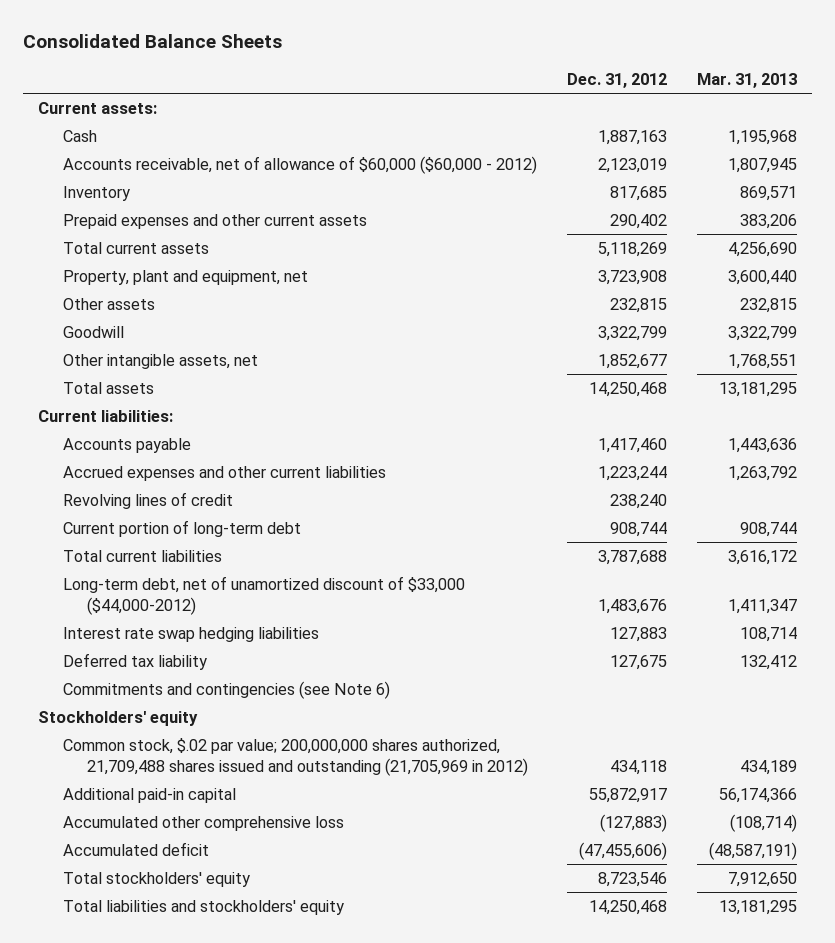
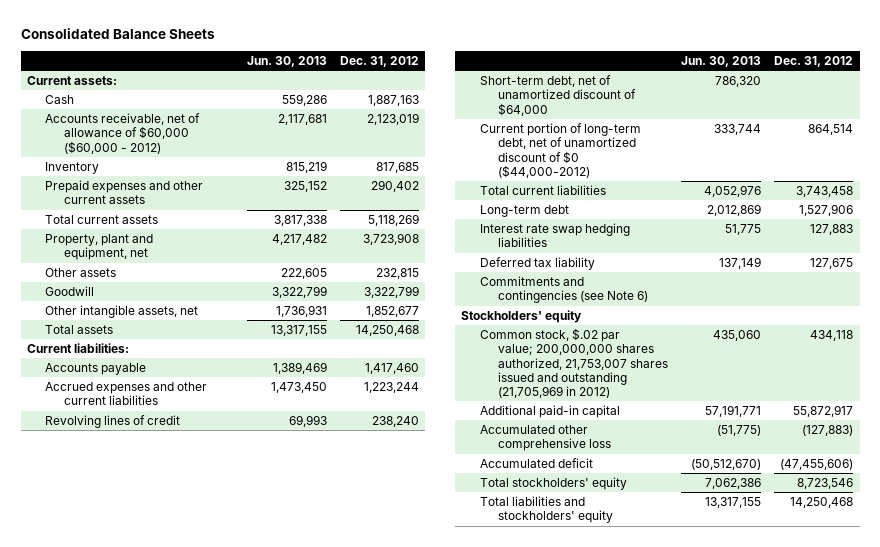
[696,72,797,88] Mar. 31, 2013 -> none
none -> [246,55,327,67] Jun. 30, 2013
none -> [479,74,637,116] Short-term debt, net of unamortized discount of $64,000
[62,520,301,538] Current portion of long-term debt -> [479,122,641,178] Current portion of long-term debt, net of unamortized discount of $0 ($44,000-2012)
[609,522,667,538] 908,744 -> [808,123,854,135] 864,514
[597,550,667,566] 3,787,688 -> [796,185,854,197] 3,743,458
[62,576,465,616] Long-term debt, net of unamortized discount of $33,000 ($44,000-2012) -> [479,204,569,217] Long-term debt
[597,599,667,615] 1,483,676 -> [799,203,854,216] 1,527,906
[62,738,529,777] Common stock, $.02 par value; 200,000,000 shares authorized, 21,709,488 shares issued and outstanding (21,705,969 in 2012) -> [479,327,669,399] Common stock, $.02 par value; 200,000,000 shares authorized, 21,753,007 shares issued and outstanding (21,705,969 in 2012)

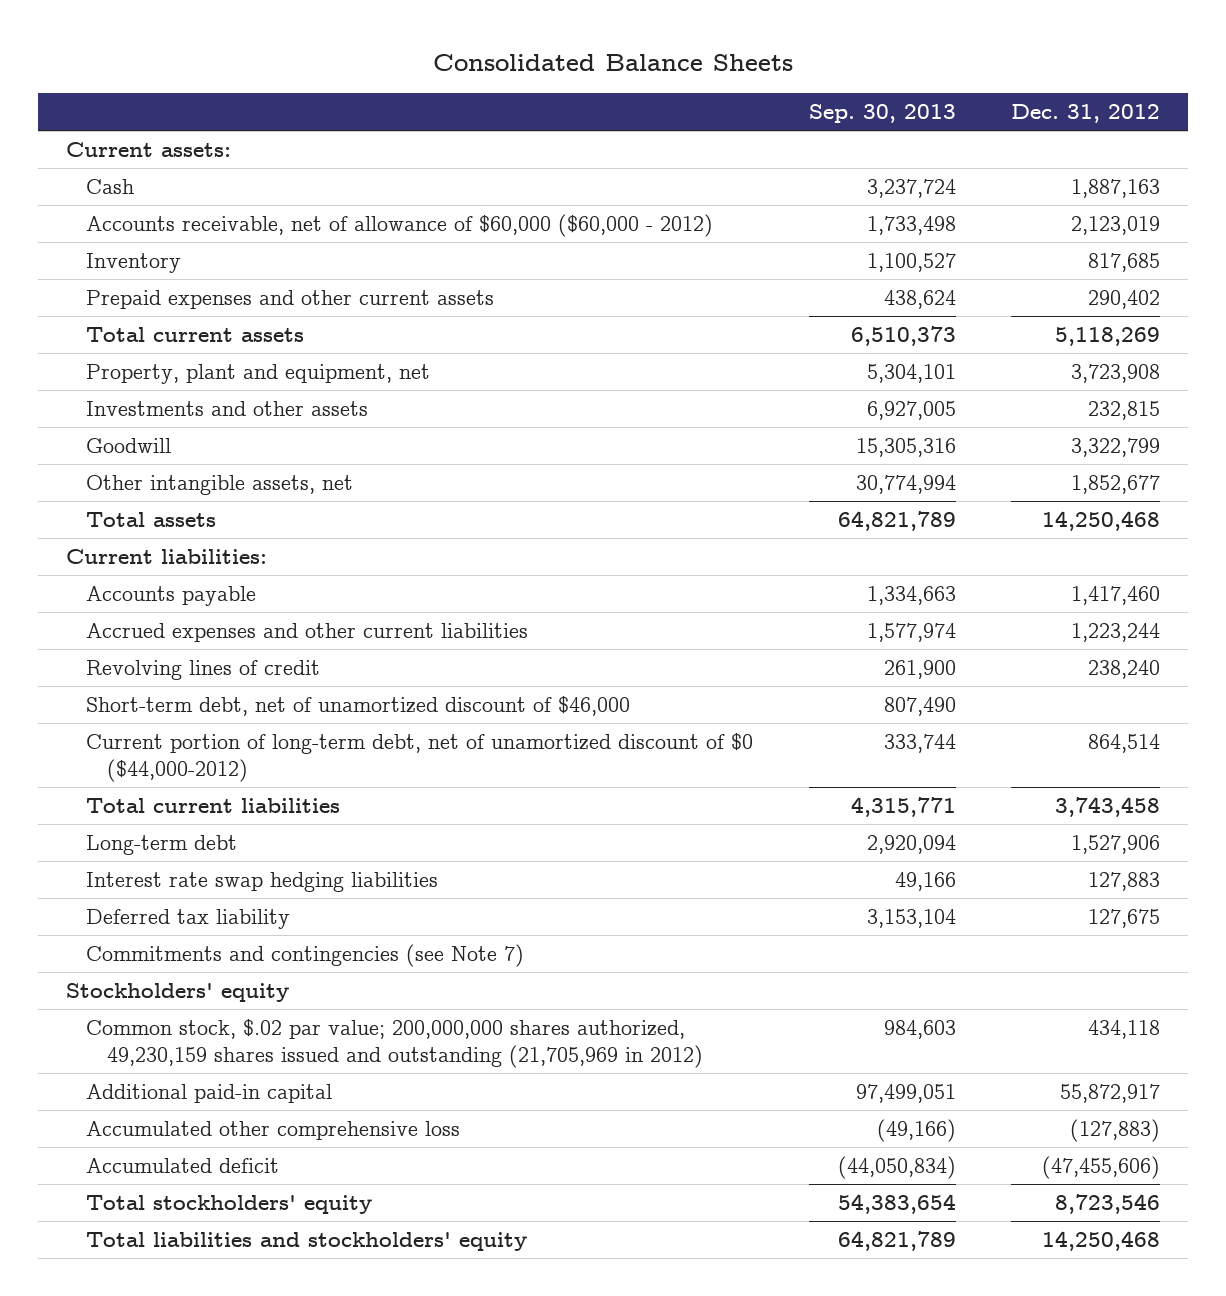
[246,55,327,67] Jun. 30, 2013 -> none
none -> [808,103,956,123] Sep. 30, 2013
[45,267,117,277] Other assets -> [86,401,369,417] Investments and other assets
[479,74,637,116] Short-term debt, net of unamortized discount of $64,000 -> [86,696,631,717] Short-term debt, net of unamortized discount of $46,000
[479,275,649,304] Commitments and contingencies (see Note 6) -> [86,944,525,968] Commitments and contingencies (see Note 7)
[479,327,669,399] Common stock, $.02 par value; 200,000,000 shares authorized, 21,753,007 shares issued and outstanding (21,705,969 in 2012) -> [86,1019,703,1069] Common stock, $.02 par value; 200,000,000 shares authorized, 49,230,159 shares issued and outstanding (21,705,969 in 2012)

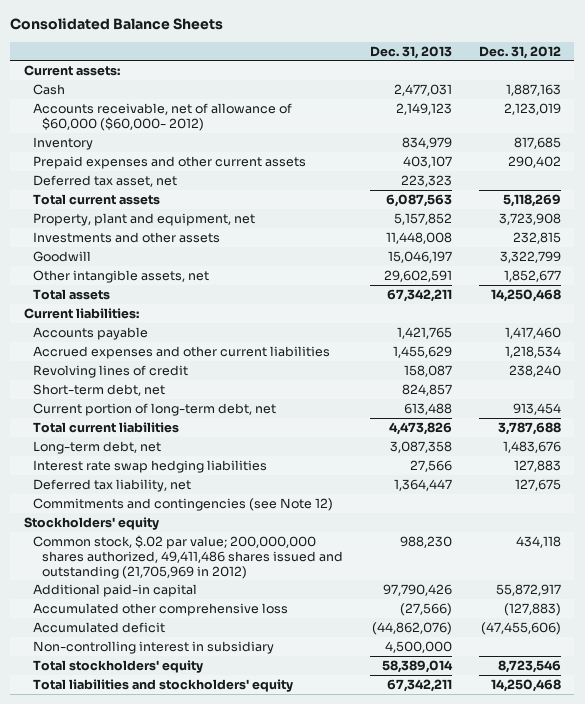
[808,103,956,123] Sep. 30, 2013 -> none
none -> [369,45,452,59] Dec. 31, 2013
[86,214,714,238] Accounts receivable, net of allowance of $60,000 ($60,000 - 2012) -> [32,102,292,131] Accounts receivable, net of allowance of $60,000 ($60,000- 2012)
none -> [32,174,177,187] Deferred tax asset, net
[1071,623,1161,643] 1,223,244 -> [504,345,561,358] 1,218,534
[86,696,631,717] Short-term debt, net of unamortized discount of $46,000 -> [32,383,165,396] Short-term debt, net
[86,733,754,783] Current portion of long-term debt, net of unamortized discount of $0 ($44,000-2012) -> [32,402,276,416] Current portion of long-term debt, net
[1088,734,1161,754] 864,514 -> [512,402,561,415] 913,454
[1055,797,1161,818] 3,743,458 -> [497,421,561,435] 3,787,688
[86,835,238,856] Long-term debt -> [32,440,161,454] Long-term debt, net
[1071,835,1161,855] 1,527,906 -> [502,440,561,453] 1,483,676
[86,909,291,930] Deferred tax liability -> [32,478,191,492] Deferred tax liability, net
[86,944,525,968] Commitments and contingencies (see Note 7) -> [32,497,333,511] Commitments and contingencies (see Note 12)
[86,1019,703,1069] Common stock, $.02 par value; 200,000,000 shares authorized, 49,230,159 shares issued and outstanding (21,705,969 in 2012) -> [32,534,343,579] Common stock, $.02 par value; 200,000,000 shares authorized, 49,411,486 shares issued and outstanding (21,705,969 in 2012)
none -> [32,640,274,654] Non-controlling interest in subsidiary

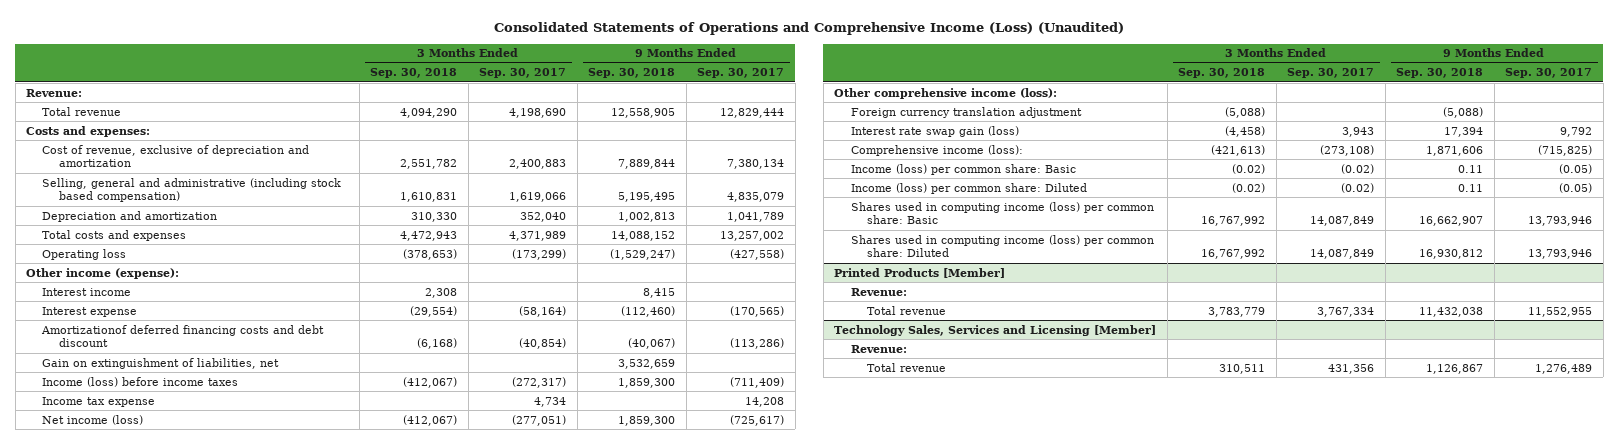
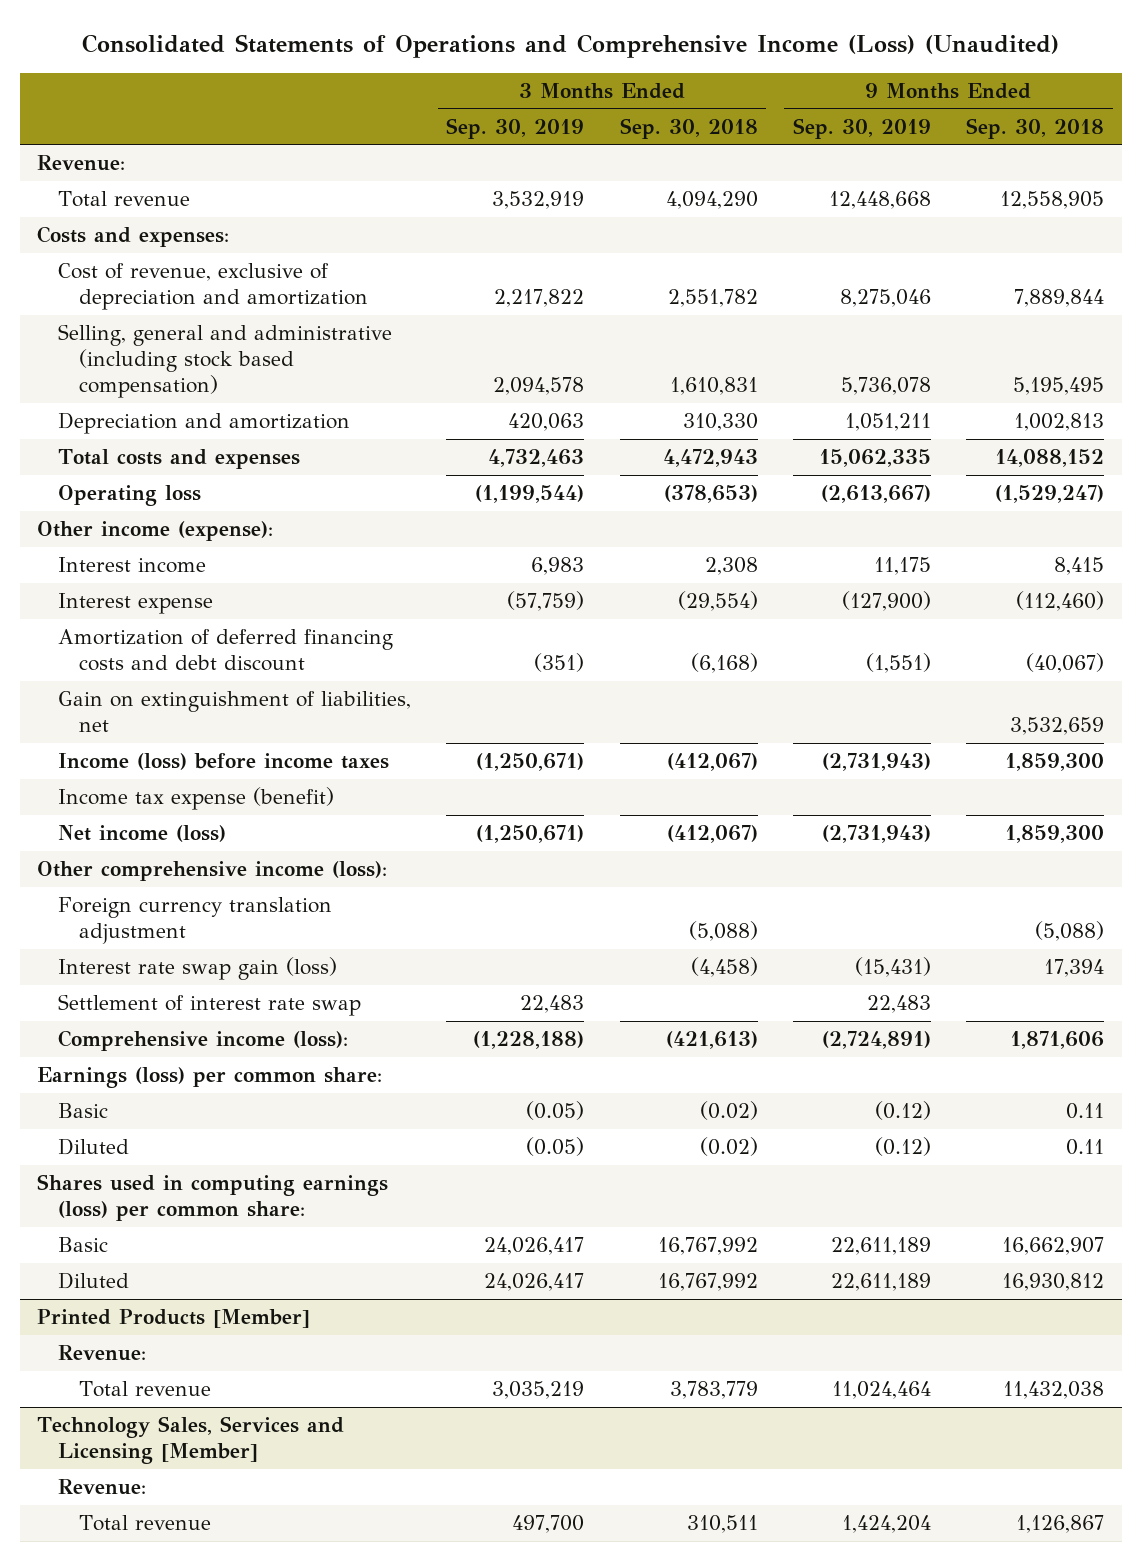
[479,68,567,79] Sep. 30, 2017 -> none
[697,68,785,79] Sep. 30, 2017 -> none
none -> [446,117,585,139] Sep. 30, 2019
none -> [792,117,931,139] Sep. 30, 2019
[41,324,325,348] Amortizationof deferred financing costs and debt discount -> [58,629,394,672] Amortization of deferred financing costs and debt discount
[42,396,156,407] Income tax expense -> [58,787,335,811] Income tax expense (benefit)
none -> [58,994,362,1017] Settlement of interest rate swap
none -> [37,1067,383,1089] Earnings (loss) per common share:
[850,163,1076,175] Income (loss) per common share: Basic -> [58,1103,109,1119] Basic
[850,182,1087,194] Income (loss) per common share: Diluted -> [58,1138,130,1156] Diluted
none -> [37,1174,389,1222] Shares used in computing earnings (loss) per common share:
[850,201,1154,225] Shares used in computing income (loss) per common share: Basic -> [58,1237,109,1253] Basic
[850,234,1154,258] Shares used in computing income (loss) per common share: Diluted -> [58,1272,130,1290] Diluted

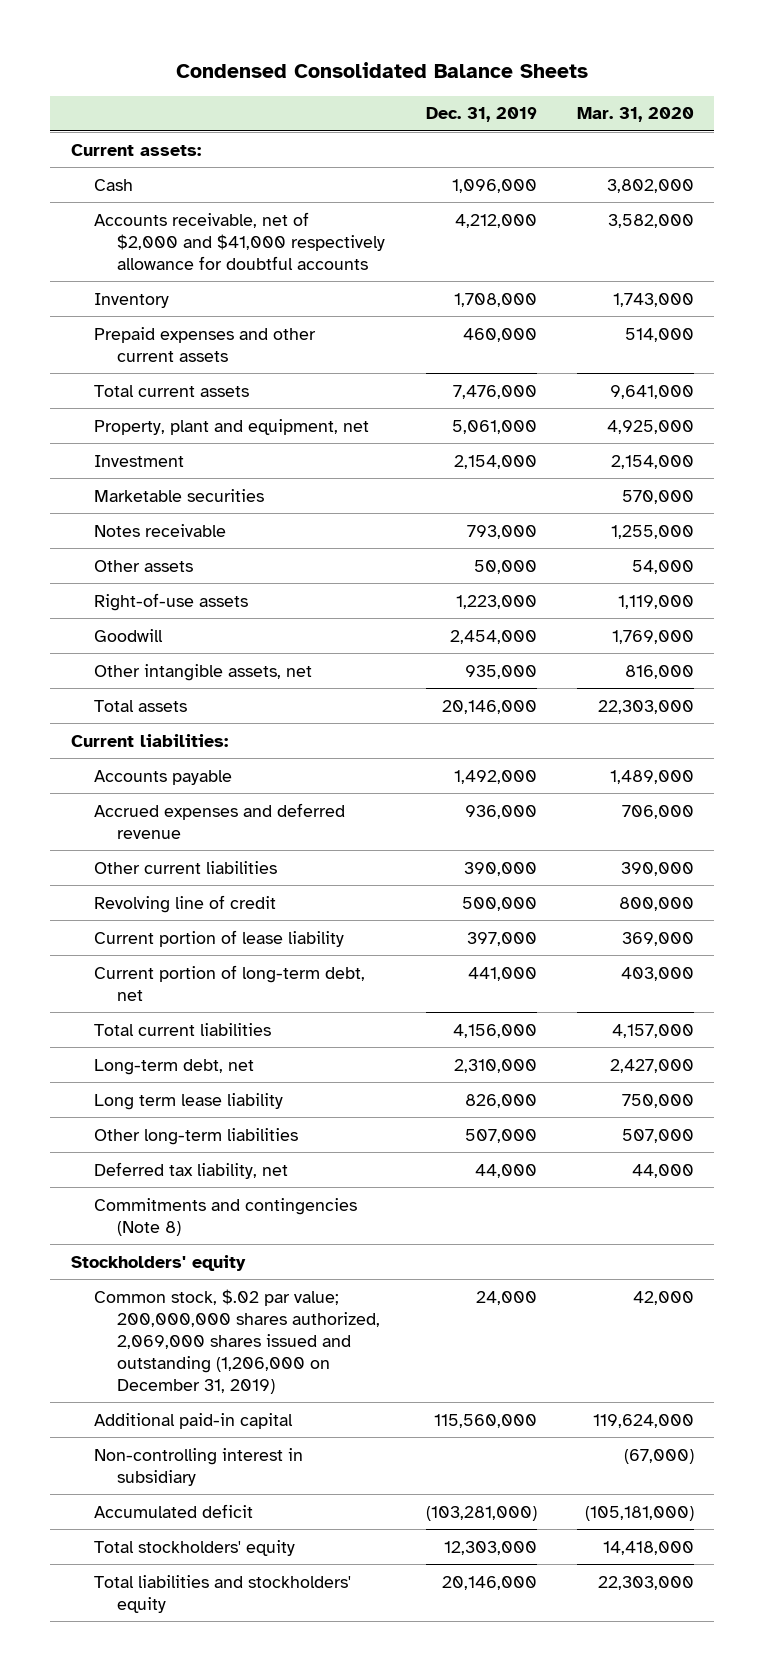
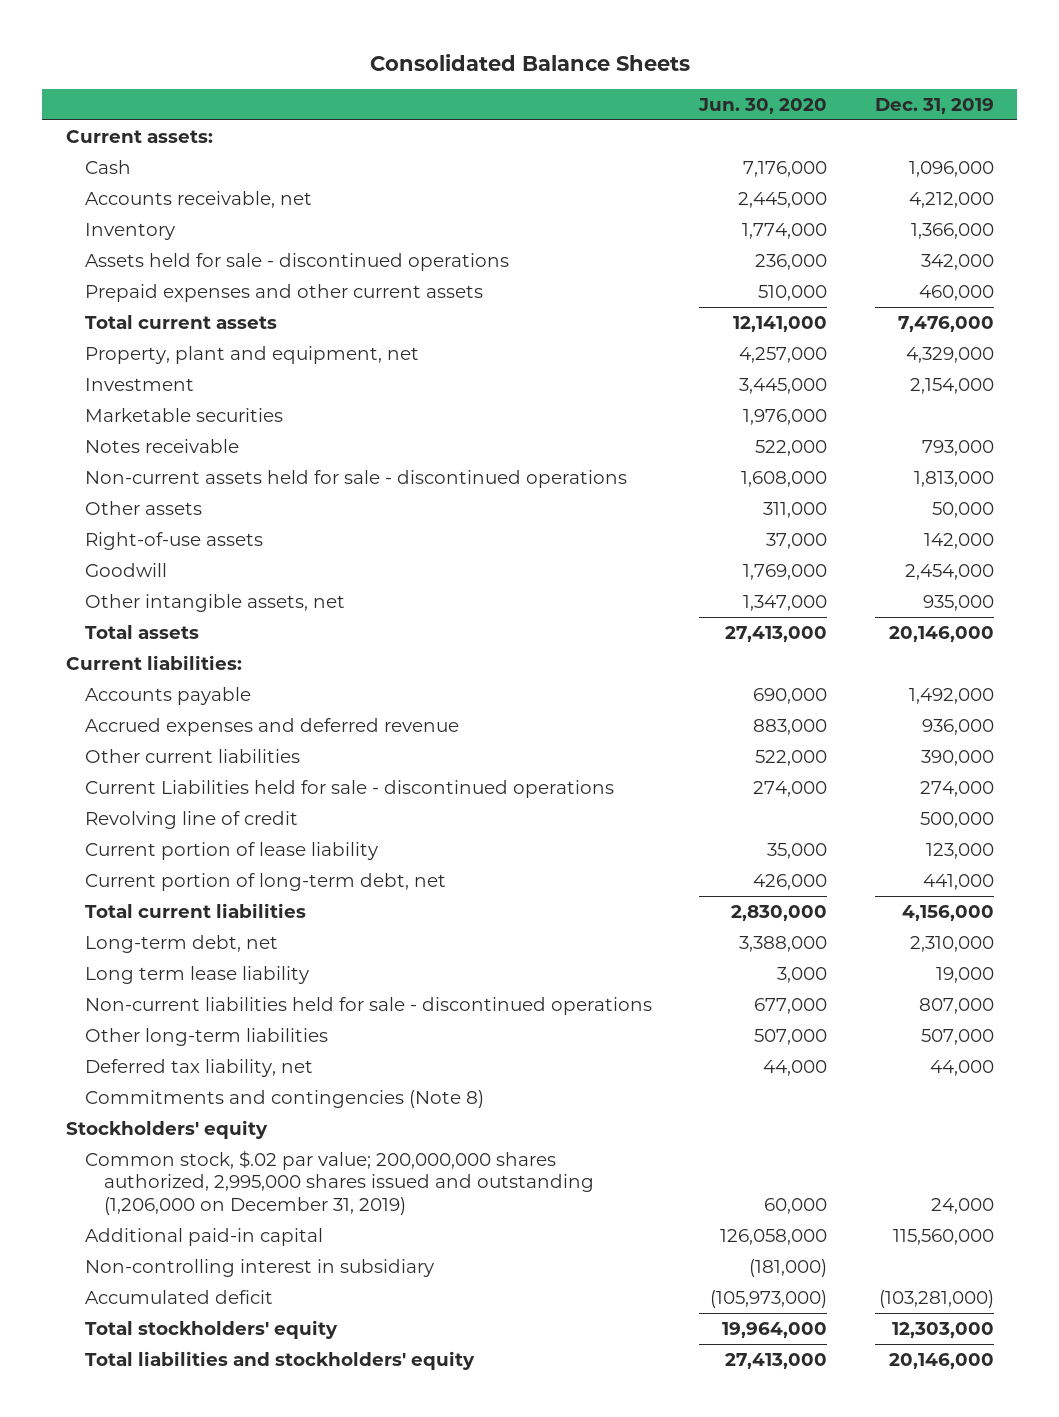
[176,61,589,78] Condensed Consolidated Balance Sheets -> [369,53,690,71] Consolidated Balance Sheets
[576,107,694,123] Mar. 31, 2020 -> none
none -> [698,97,828,114] Jun. 30, 2020
[93,211,386,270] Accounts receivable, net of $2,000 and $41,000 respectively allowance for doubtful accounts -> [84,190,312,208] Accounts receivable, net
[453,292,537,307] 1,708,000 -> [910,222,994,239] 1,366,000
none -> [84,252,509,271] Assets held for sale - discontinued operations
[451,419,537,434] 5,061,000 -> [905,346,994,363] 4,329,000
none -> [84,469,627,488] Non-current assets held for sale - discontinued operations
[455,594,537,609] 1,223,000 -> [923,532,994,549] 142,000
none -> [84,779,614,798] Current Liabilities held for sale - discontinued operations
[466,931,537,946] 397,000 -> [925,842,994,859] 123,000
[464,1093,537,1108] 826,000 -> [935,966,994,983] 19,000
none -> [84,996,652,1015] Non-current liabilities held for sale - discontinued operations
[93,1288,381,1394] Common stock, $.02 par value; 200,000,000 shares authorized, 2,069,000 shares issued and outstanding (1,206,000 on December 31, 2019) -> [84,1149,595,1216] Common stock, $.02 par value; 200,000,000 shares authorized, 2,995,000 shares issued and outstanding (1,206,000 on December 31, 2019)

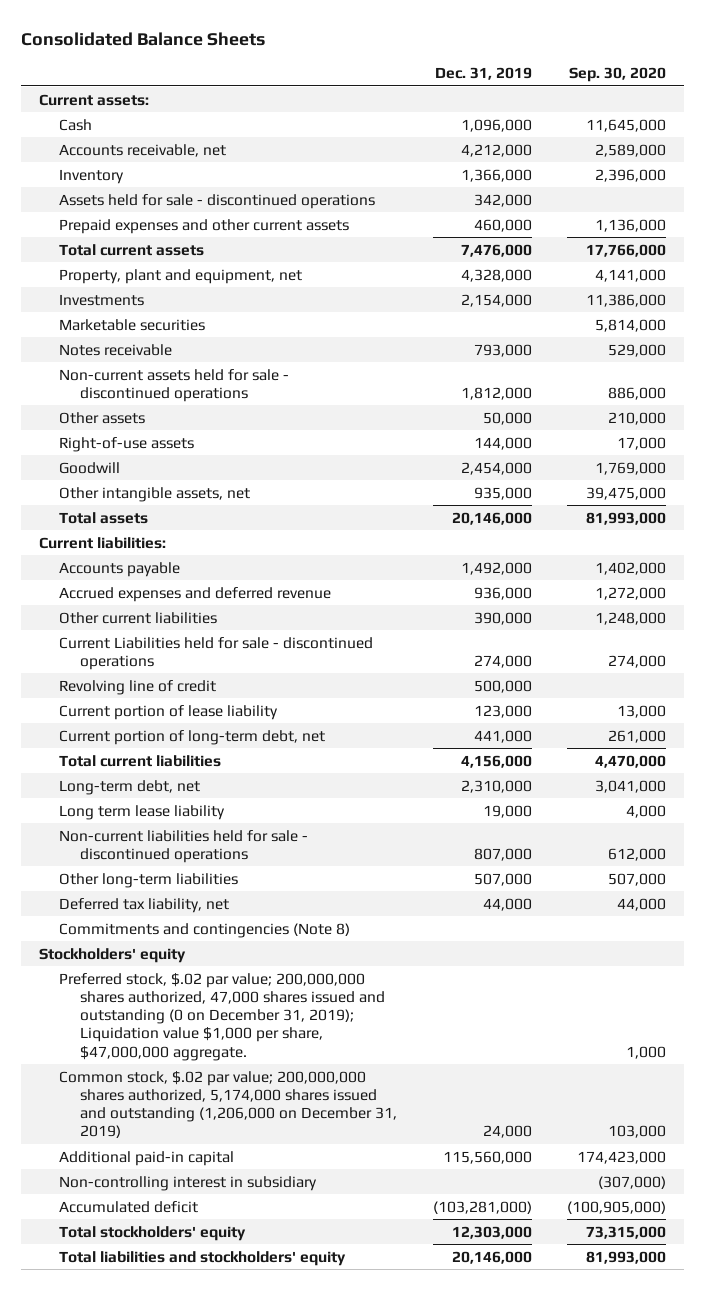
[698,97,828,114] Jun. 30, 2020 -> none
none -> [569,67,667,83] Sep. 30, 2020
[905,346,994,363] 4,329,000 -> [460,268,532,282] 4,328,000
[84,377,194,391] Investment -> [59,293,145,306] Investments
[913,470,994,487] 1,813,000 -> [460,386,532,400] 1,812,000
[923,532,994,549] 142,000 -> [473,436,532,450] 144,000
none -> [59,972,385,1061] Preferred stock, $.02 par value; 200,000,000 shares authorized, 47,000 shares issued and outstanding (0 on December 31, 2019); Liquidation value $1,000 per share, $47,000,000 aggregate.
[84,1149,595,1216] Common stock, $.02 par value; 200,000,000 shares authorized, 2,995,000 shares issued and outstanding (1,206,000 on December 31, 2019) -> [59,1070,397,1139] Common stock, $.02 par value; 200,000,000 shares authorized, 5,174,000 shares issued and outstanding (1,206,000 on December 31, 2019)

